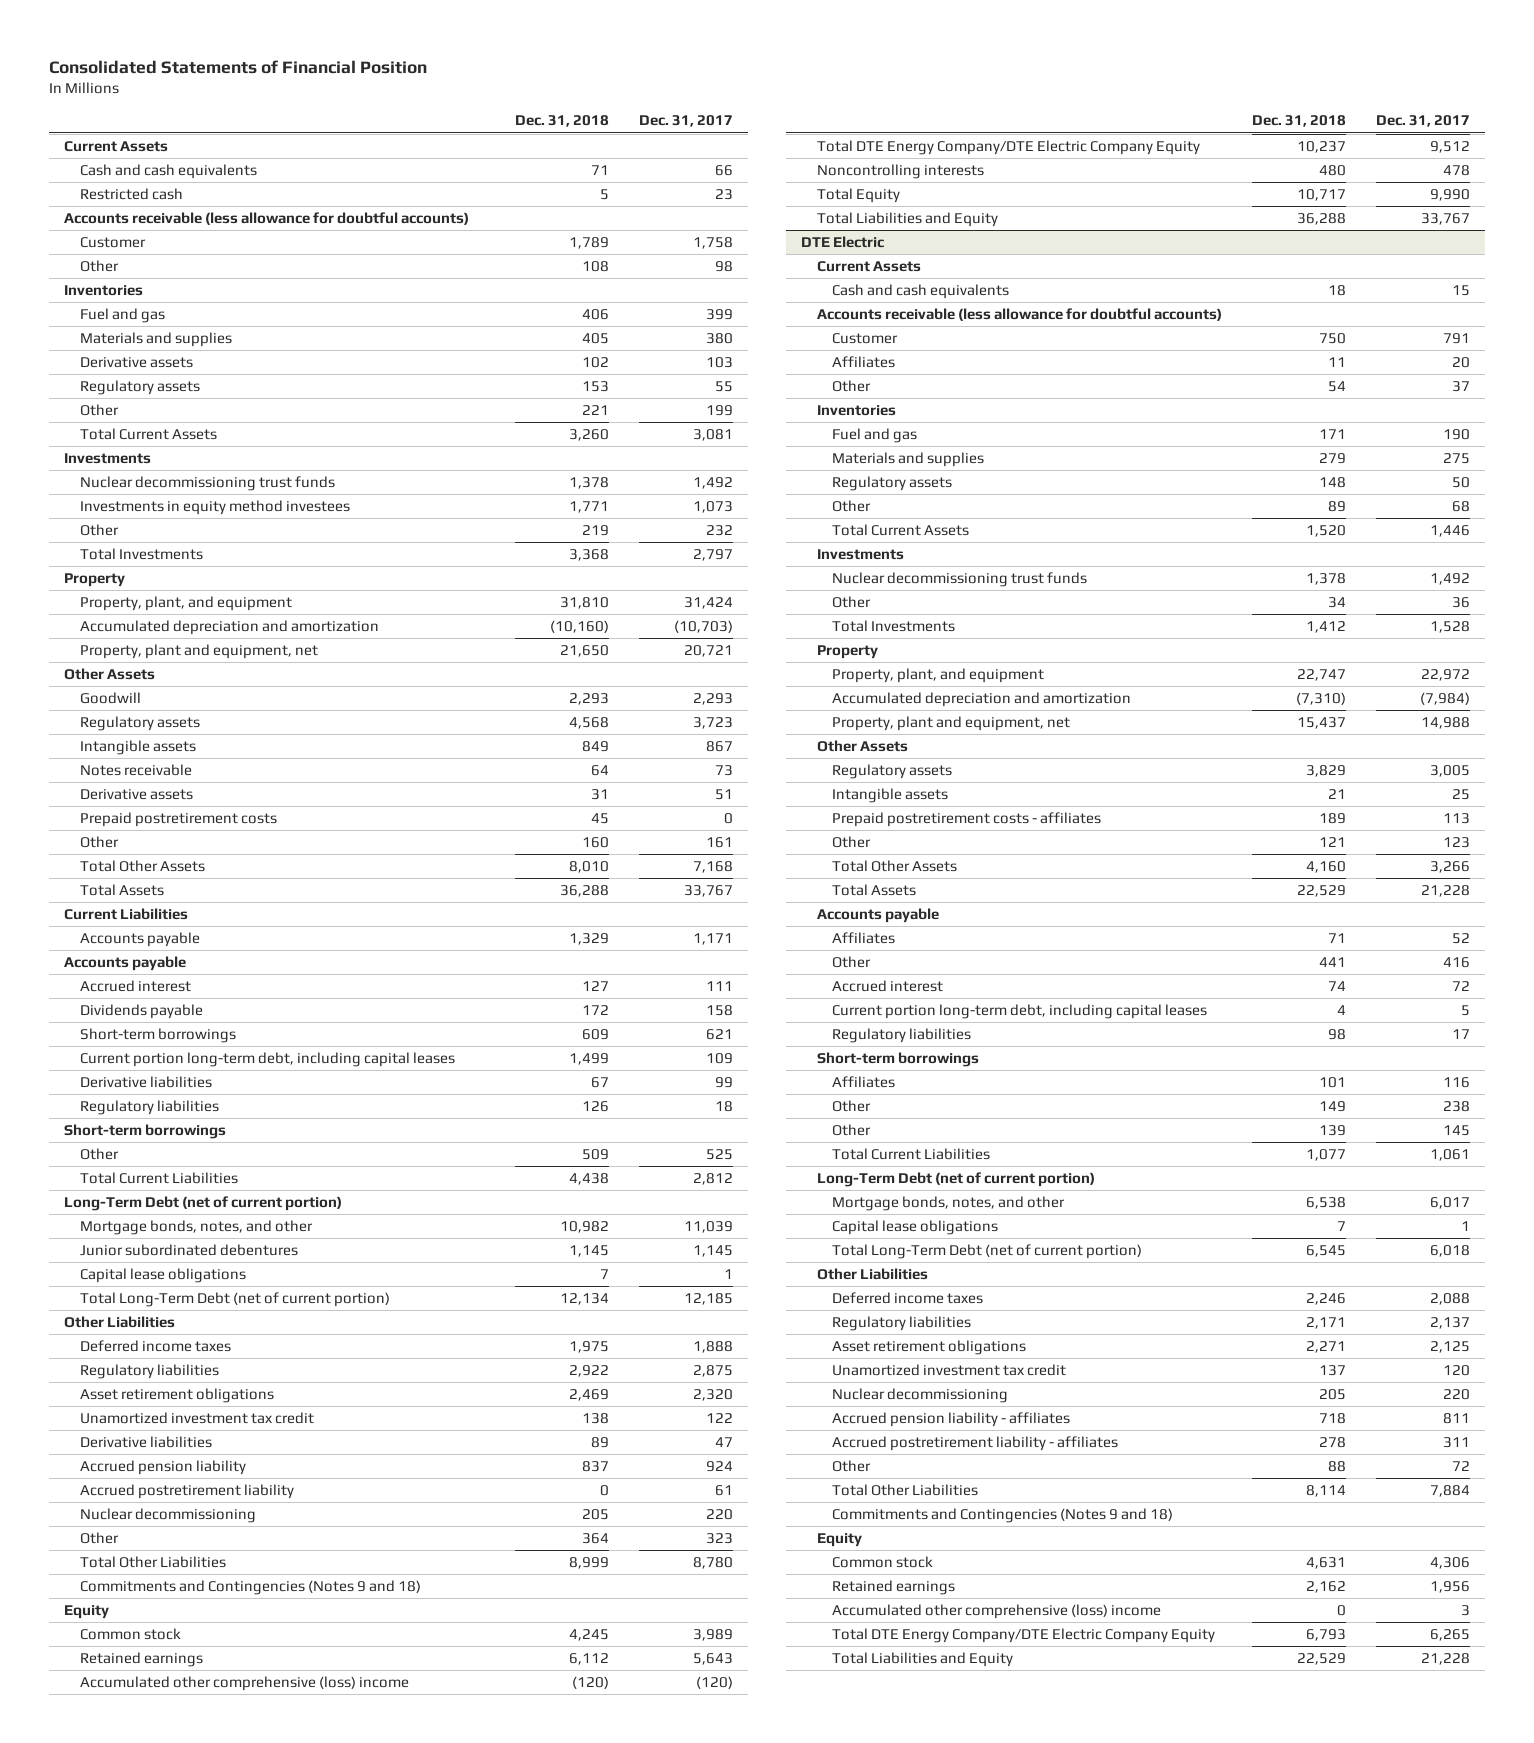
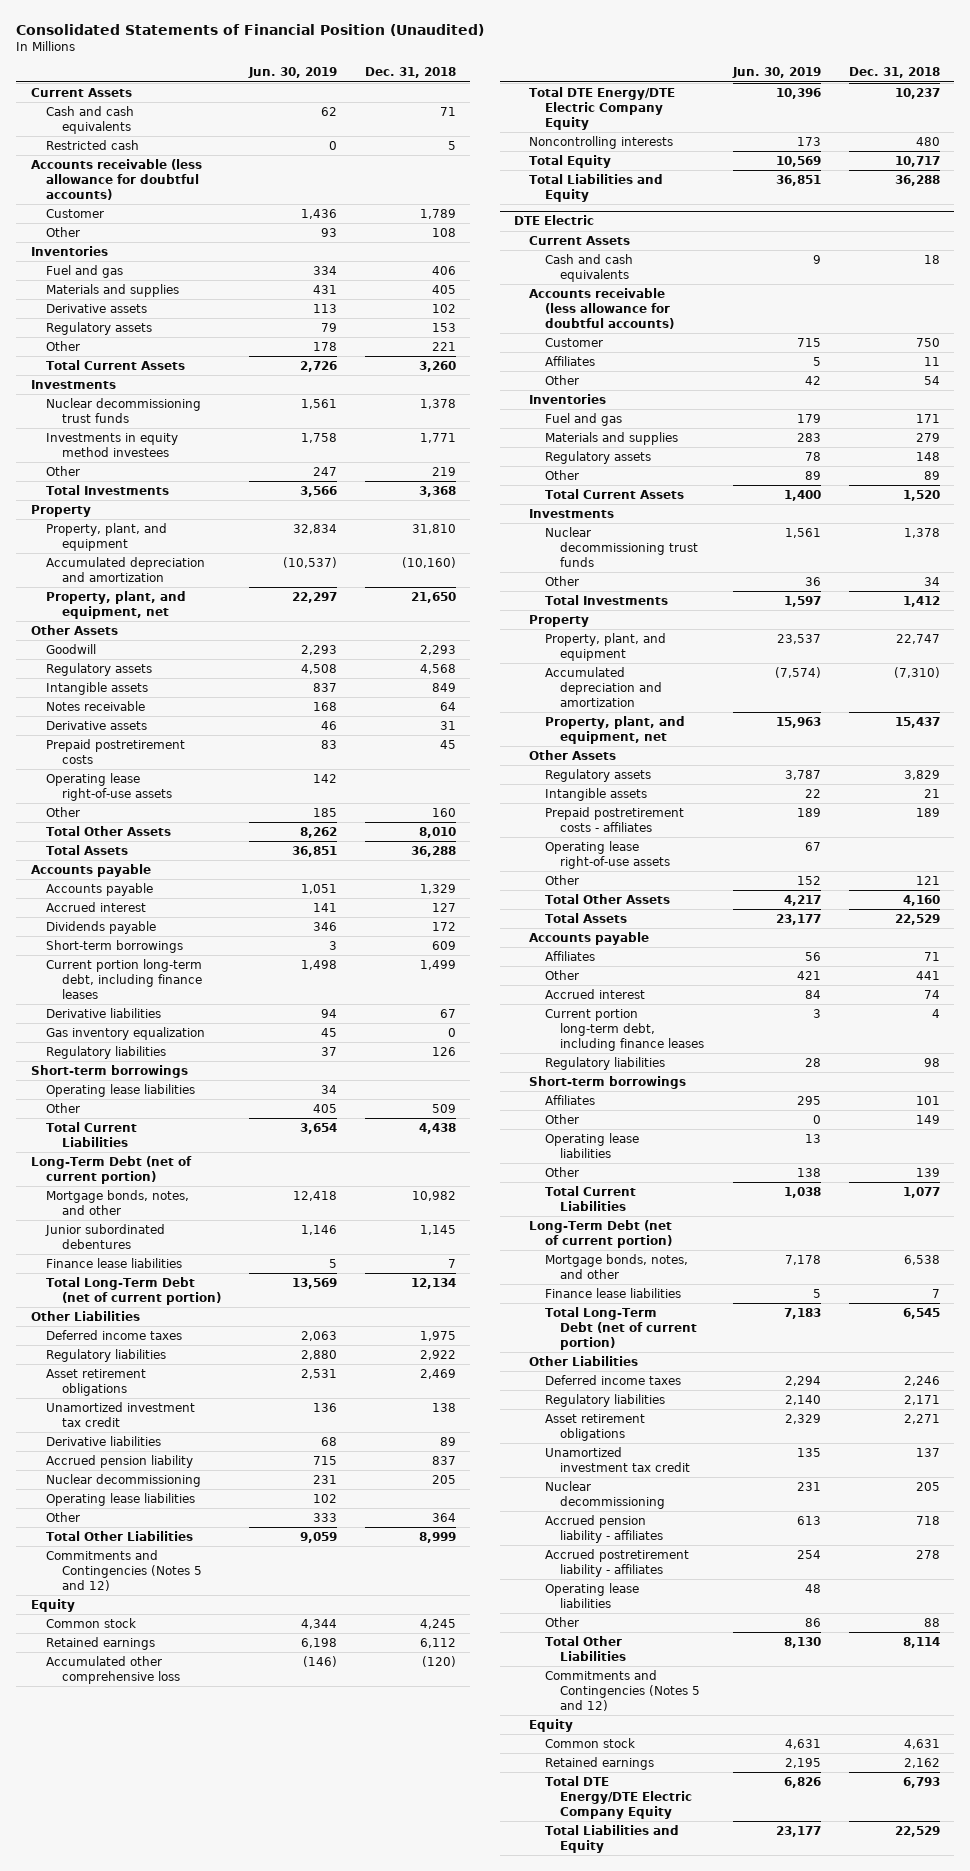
[49,59,428,74] Consolidated Statements of Financial Position -> [16,23,485,36] Consolidated Statements of Financial Position (Unaudited)
[639,115,734,128] Dec. 31, 2017 -> none
none -> [248,67,338,79] Jun. 30, 2019
[79,643,318,659] Property, plant and equipment, net -> [46,590,187,619] Property, plant, and equipment, net
none -> [46,772,172,801] Operating lease right-of-use assets
[64,907,189,920] Current Liabilities -> none
[79,931,200,947] Accounts payable -> [46,882,154,896] Accounts payable
[79,1051,455,1067] Current portion long-term debt, including capital leases -> [46,958,203,999] Current portion long-term debt, including finance leases
none -> [46,1026,206,1040] Gas inventory equalization
none -> [46,1083,196,1097] Operating lease liabilities
[79,1267,246,1283] Capital lease obligations -> none
none -> [46,1257,183,1268] Finance lease liabilities
[79,1483,294,1499] Accrued postretirement liability -> none
none -> [46,1492,196,1506] Operating lease liabilities
[79,1579,421,1595] Commitments and Contingencies (Notes 9 and 18) -> [46,1549,202,1591] Commitments and Contingencies (Notes 5 and 12)
[79,1675,409,1691] Accumulated other comprehensive (loss) income -> [46,1655,180,1684] Accumulated other comprehensive loss
[816,139,1200,155] Total DTE Energy Company/DTE Electric Company Equity -> [529,86,676,130] Total DTE Energy/DTE Electric Company Equity
[832,715,1071,731] Property, plant and equipment, net -> [544,715,685,744] Property, plant, and equipment, net
none -> [544,840,671,869] Operating lease right-of-use assets
[832,1003,1208,1019] Current portion long-term debt, including capital leases -> [544,1008,705,1051] Current portion long-term debt, including finance leases
none -> [544,1132,639,1158] Operating lease liabilities
[832,1219,999,1235] Capital lease obligations -> none
none -> [544,1287,681,1298] Finance lease liabilities
none -> [544,1582,639,1608] Operating lease liabilities
[832,1507,1174,1523] Commitments and Contingencies (Notes 9 and 18) -> [544,1669,701,1711] Commitments and Contingencies (Notes 5 and 12)
[832,1603,1162,1619] Accumulated other comprehensive (loss) income -> none
[832,1627,1216,1643] Total DTE Energy Company/DTE Electric Company Equity -> [544,1775,693,1819] Total DTE Energy/DTE Electric Company Equity

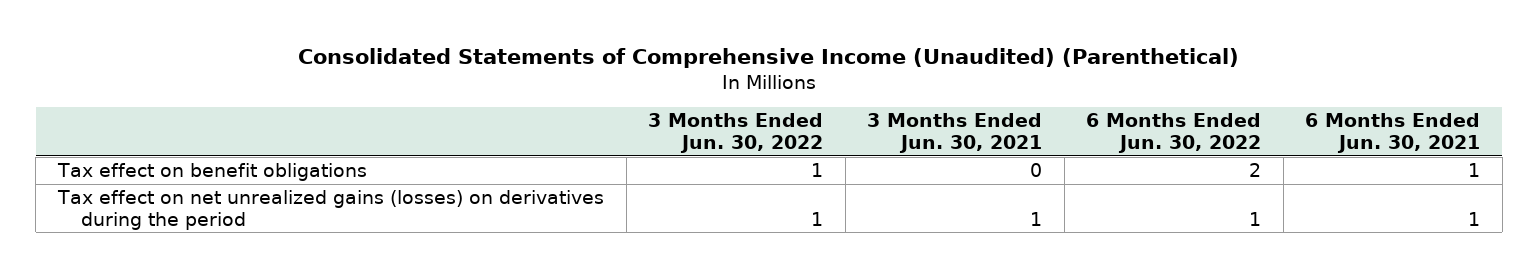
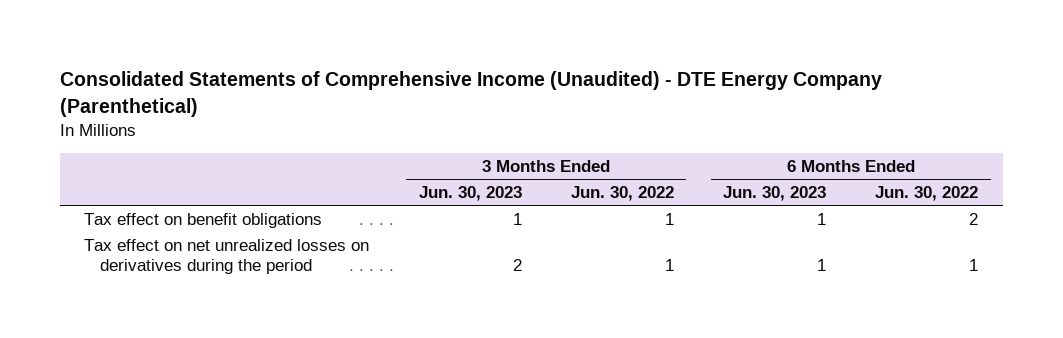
[298,48,1240,69] Consolidated Statements of Comprehensive Income (Unaudited) (Parenthetical) -> [59,71,882,117] Consolidated Statements of Comprehensive Income (Unaudited) - DTE Energy Company (Parenthetical)
[867,113,1043,154] 3 Months Ended Jun. 30, 2021 -> none
[1305,113,1481,154] 6 Months Ended Jun. 30, 2021 -> none
none -> [418,186,522,202] Jun. 30, 2023
none -> [723,186,827,202] Jun. 30, 2023
[57,190,605,230] Tax effect on net unrealized gains (losses) on derivatives during the period -> [84,239,370,275] Tax effect on net unrealized losses on derivatives during the period

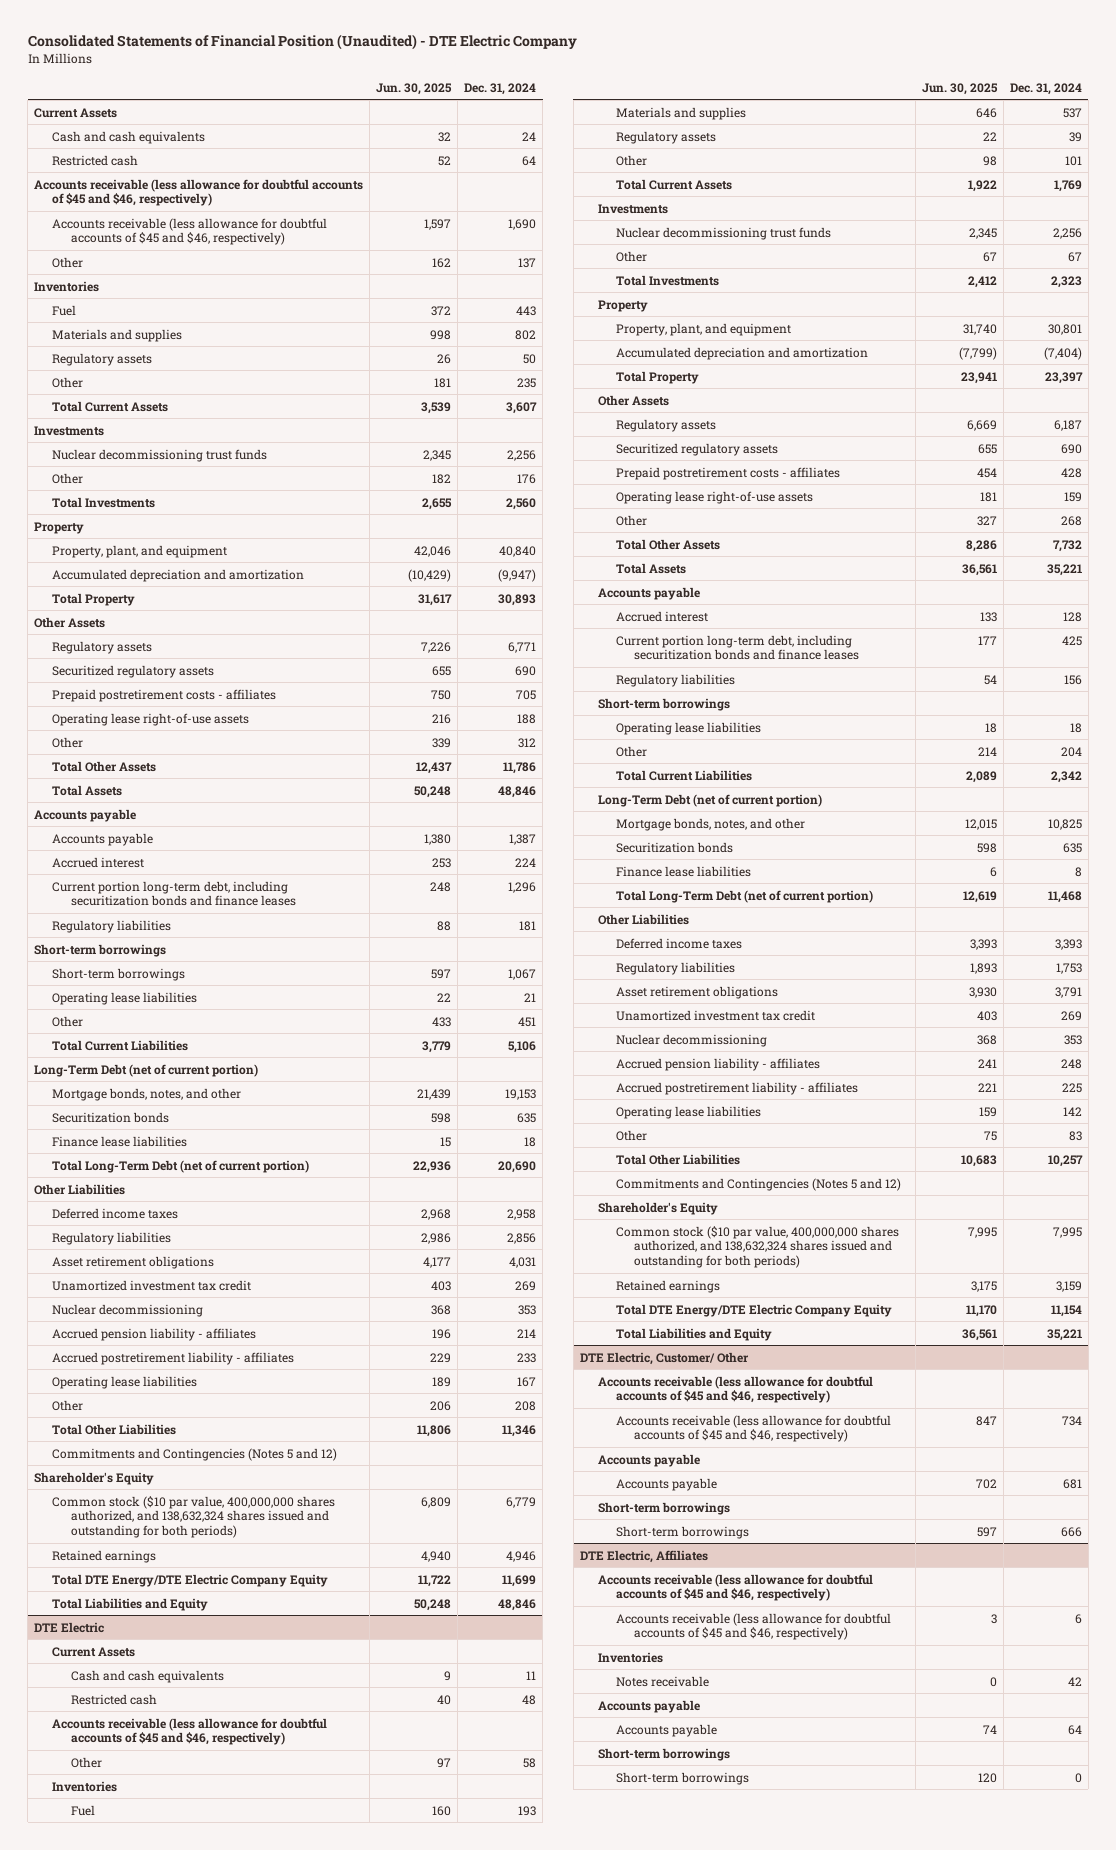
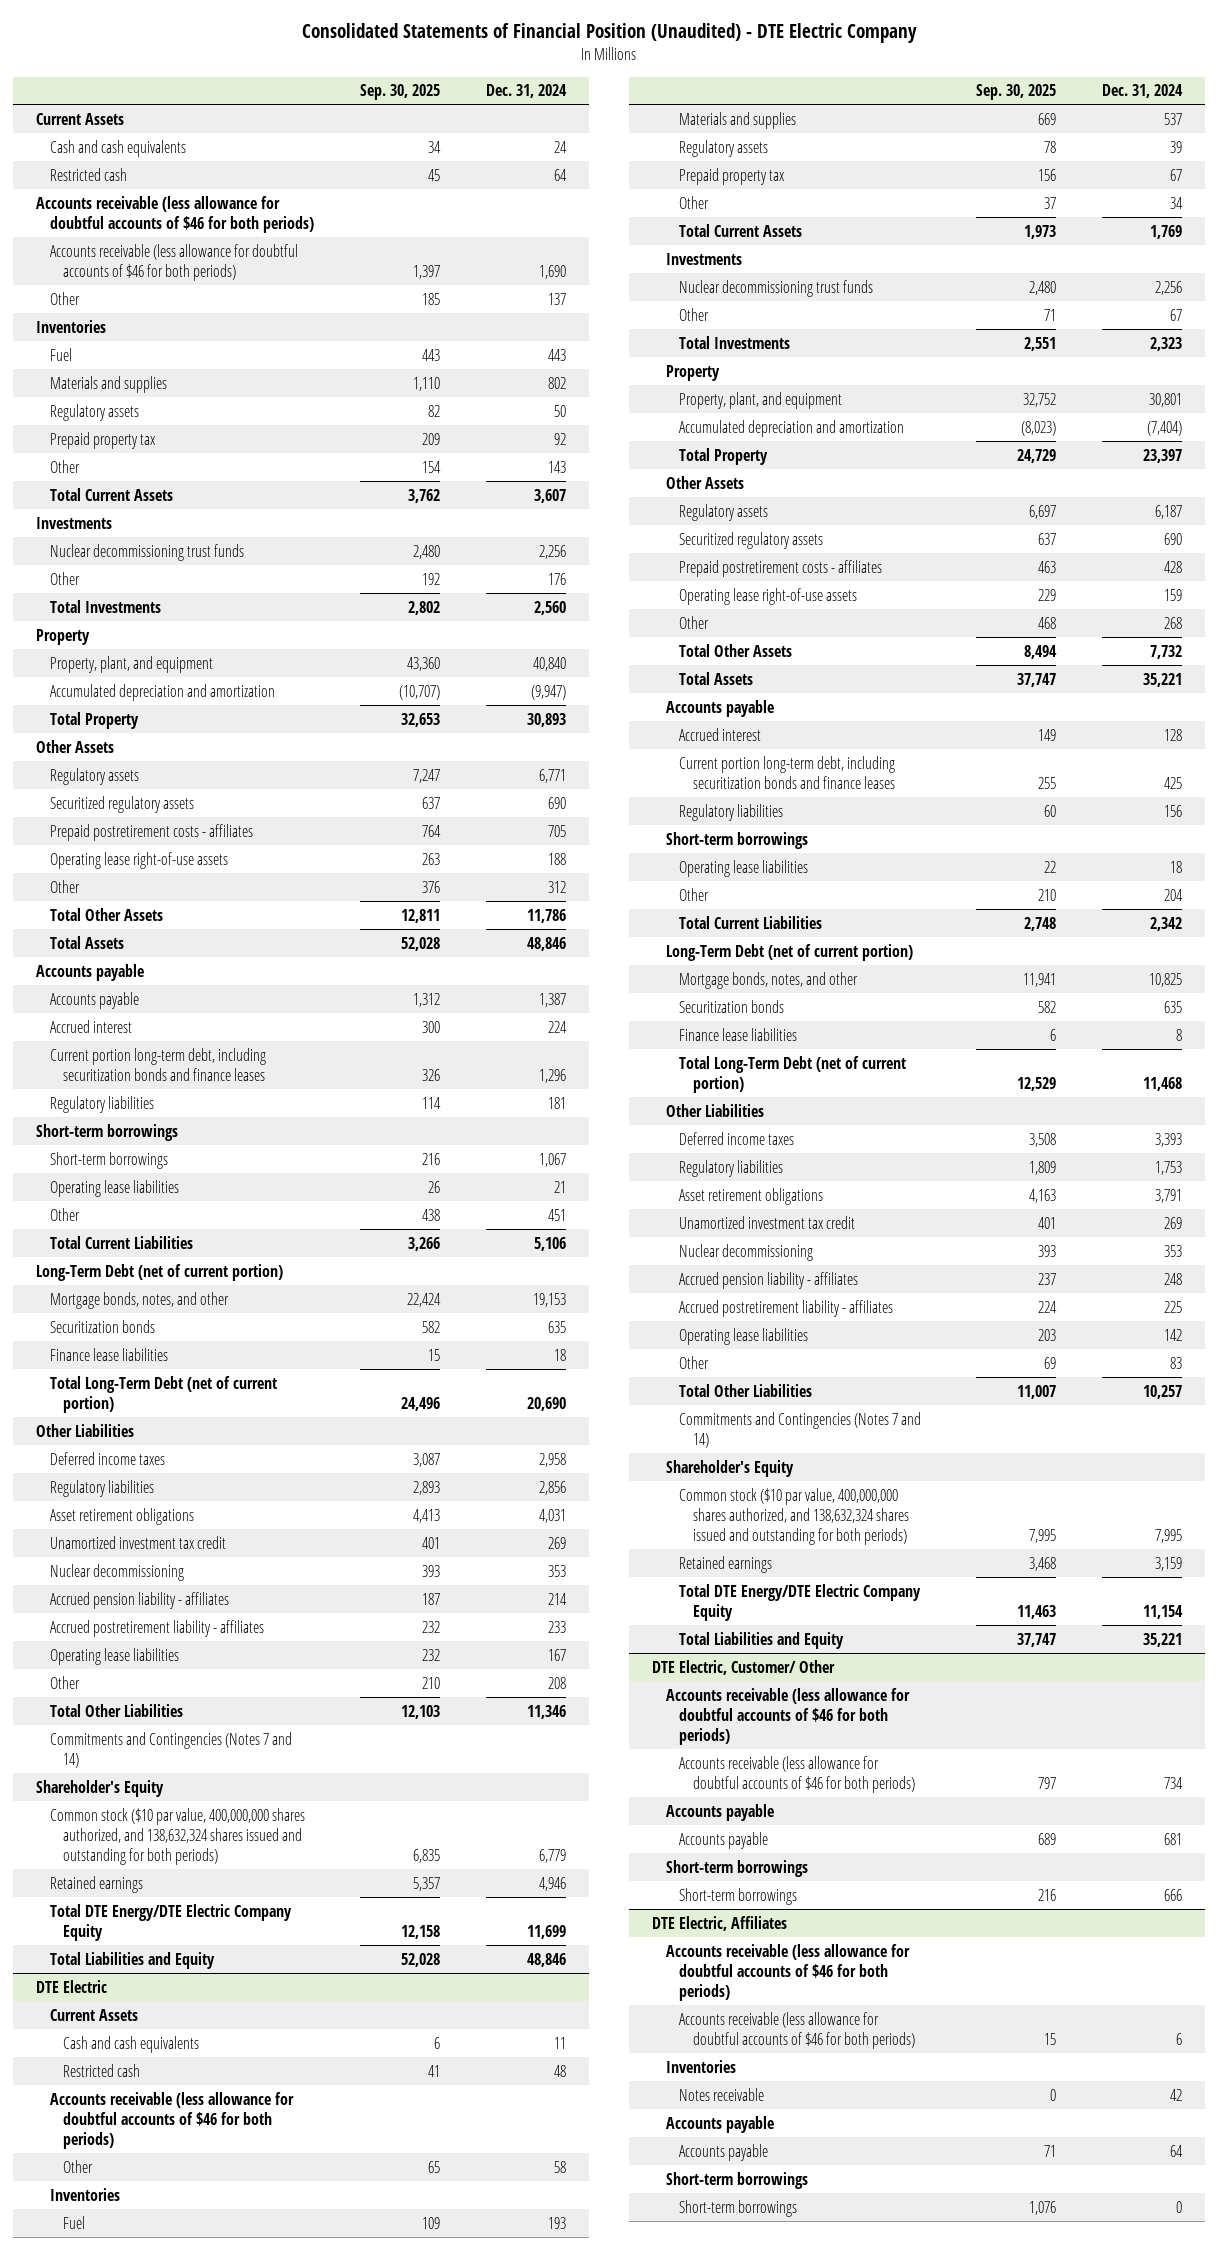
[376,82,453,95] Jun. 30, 2025 -> none
none -> [359,84,440,101] Sep. 30, 2025
[34,178,364,207] Accounts receivable (less allowance for doubtful accounts of $45 and $46, respectively) -> [36,195,314,233] Accounts receivable (less allowance for doubtful accounts of $46 for both periods)
[52,217,328,246] Accounts receivable (less allowance for doubtful accounts of $45 and $46, respectively) -> [49,243,298,281] Accounts receivable (less allowance for doubtful accounts of $46 for both periods)
none -> [49,431,156,449] Prepaid property tax
[517,377,537,388] 235 -> [547,460,566,473] 143
[52,1447,338,1461] Commitments and Contingencies (Notes 5 and 12) -> [49,1731,292,1768] Commitments and Contingencies (Notes 7 and 14)
[52,1717,328,1746] Accounts receivable (less allowance for doubtful accounts of $45 and $46, respectively) -> [49,2091,294,2149] Accounts receivable (less allowance for doubtful accounts of $46 for both periods)
none -> [679,167,786,185] Prepaid property tax
[1064,155,1082,166] 101 -> [1169,196,1183,209] 34
[616,1177,902,1191] Commitments and Contingencies (Notes 5 and 12) -> [679,1411,922,1448] Commitments and Contingencies (Notes 7 and 14)
[597,1375,873,1404] Accounts receivable (less allowance for doubtful accounts of $45 and $46, respectively) -> [665,1687,910,1745] Accounts receivable (less allowance for doubtful accounts of $46 for both periods)
[616,1414,892,1443] Accounts receivable (less allowance for doubtful accounts of $45 and $46, respectively) -> [679,1755,915,1793] Accounts receivable (less allowance for doubtful accounts of $46 for both periods)
[597,1573,873,1602] Accounts receivable (less allowance for doubtful accounts of $45 and $46, respectively) -> [665,1943,910,2001] Accounts receivable (less allowance for doubtful accounts of $46 for both periods)
[616,1612,892,1641] Accounts receivable (less allowance for doubtful accounts of $45 and $46, respectively) -> [679,2011,915,2049] Accounts receivable (less allowance for doubtful accounts of $46 for both periods)

